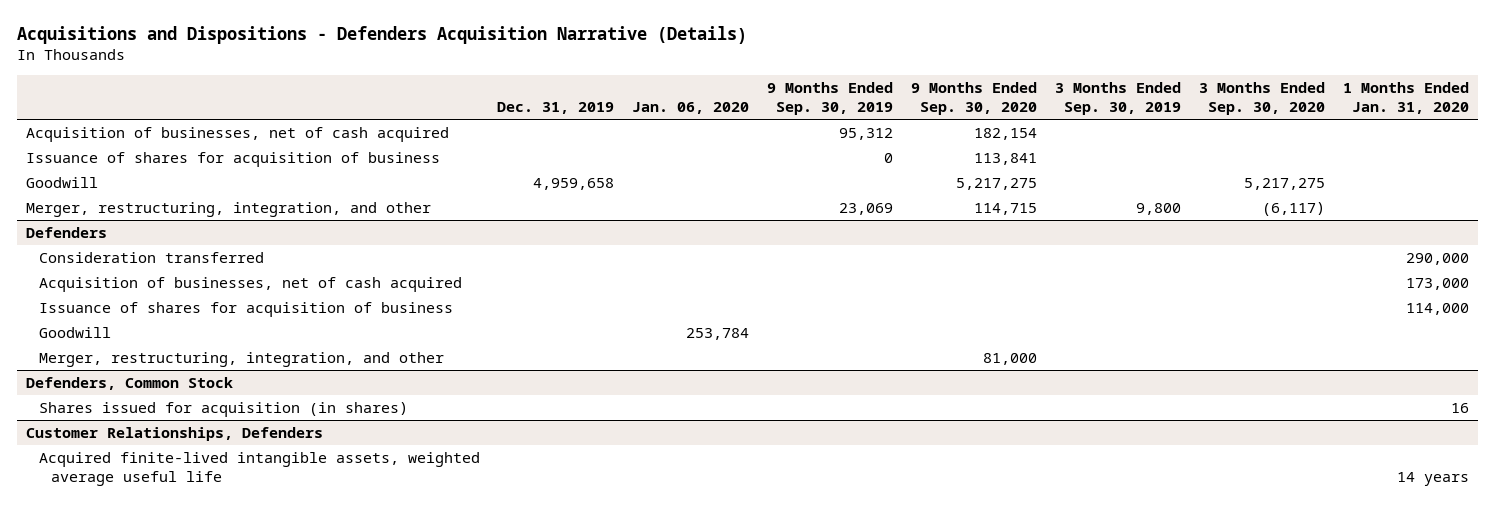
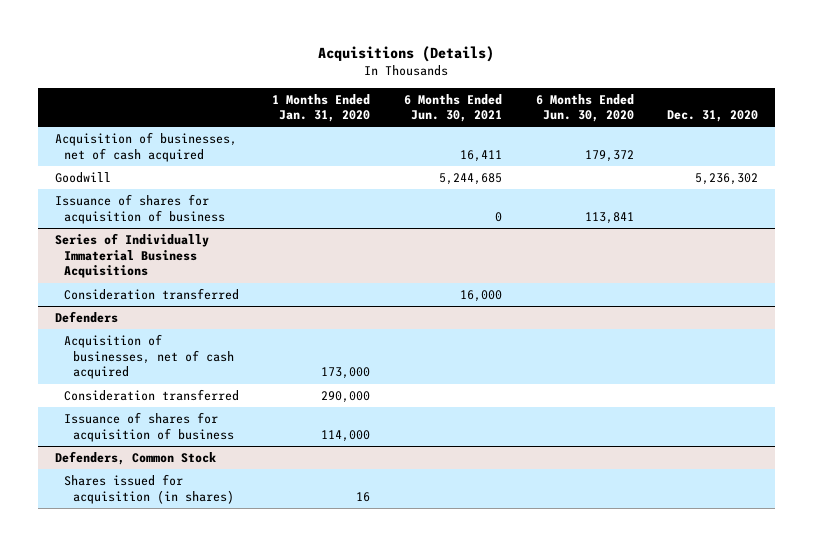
[17,26,748,45] Acquisitions and Dispositions - Defenders Acquisition Narrative (Details) -> [318,45,495,62] Acquisitions (Details)
[497,101,615,114] Dec. 31, 2019 -> none
[632,101,750,114] Jan. 06, 2020 -> none
[767,81,894,115] 9 Months Ended Sep. 30, 2019 -> none
[911,81,1038,115] 9 Months Ended Sep. 30, 2020 -> none
[1055,81,1182,115] 3 Months Ended Sep. 30, 2019 -> none
[1199,81,1326,115] 3 Months Ended Sep. 30, 2020 -> none
none -> [403,93,502,123] 6 Months Ended Jun. 30, 2021
none -> [535,93,634,123] 6 Months Ended Jun. 30, 2020
none -> [667,110,759,123] Dec. 31, 2020
[26,201,432,217] Merger, restructuring, integration, and other -> none
[26,151,441,167] Issuance of shares for acquisition of business -> [54,193,225,224] Issuance of shares for acquisition of business
none -> [54,232,209,279] Series of Individually Immaterial Business Acquisitions
none -> [63,287,239,300] Consideration transferred
[38,251,264,263] Consideration transferred -> [63,388,239,401] Consideration transferred
[38,326,111,338] Goodwill -> none
[38,351,444,367] Merger, restructuring, integration, and other -> none
[26,426,324,441] Customer Relationships, Defenders -> none
[38,451,480,487] Acquired finite-lived intangible assets, weighted average useful life -> none

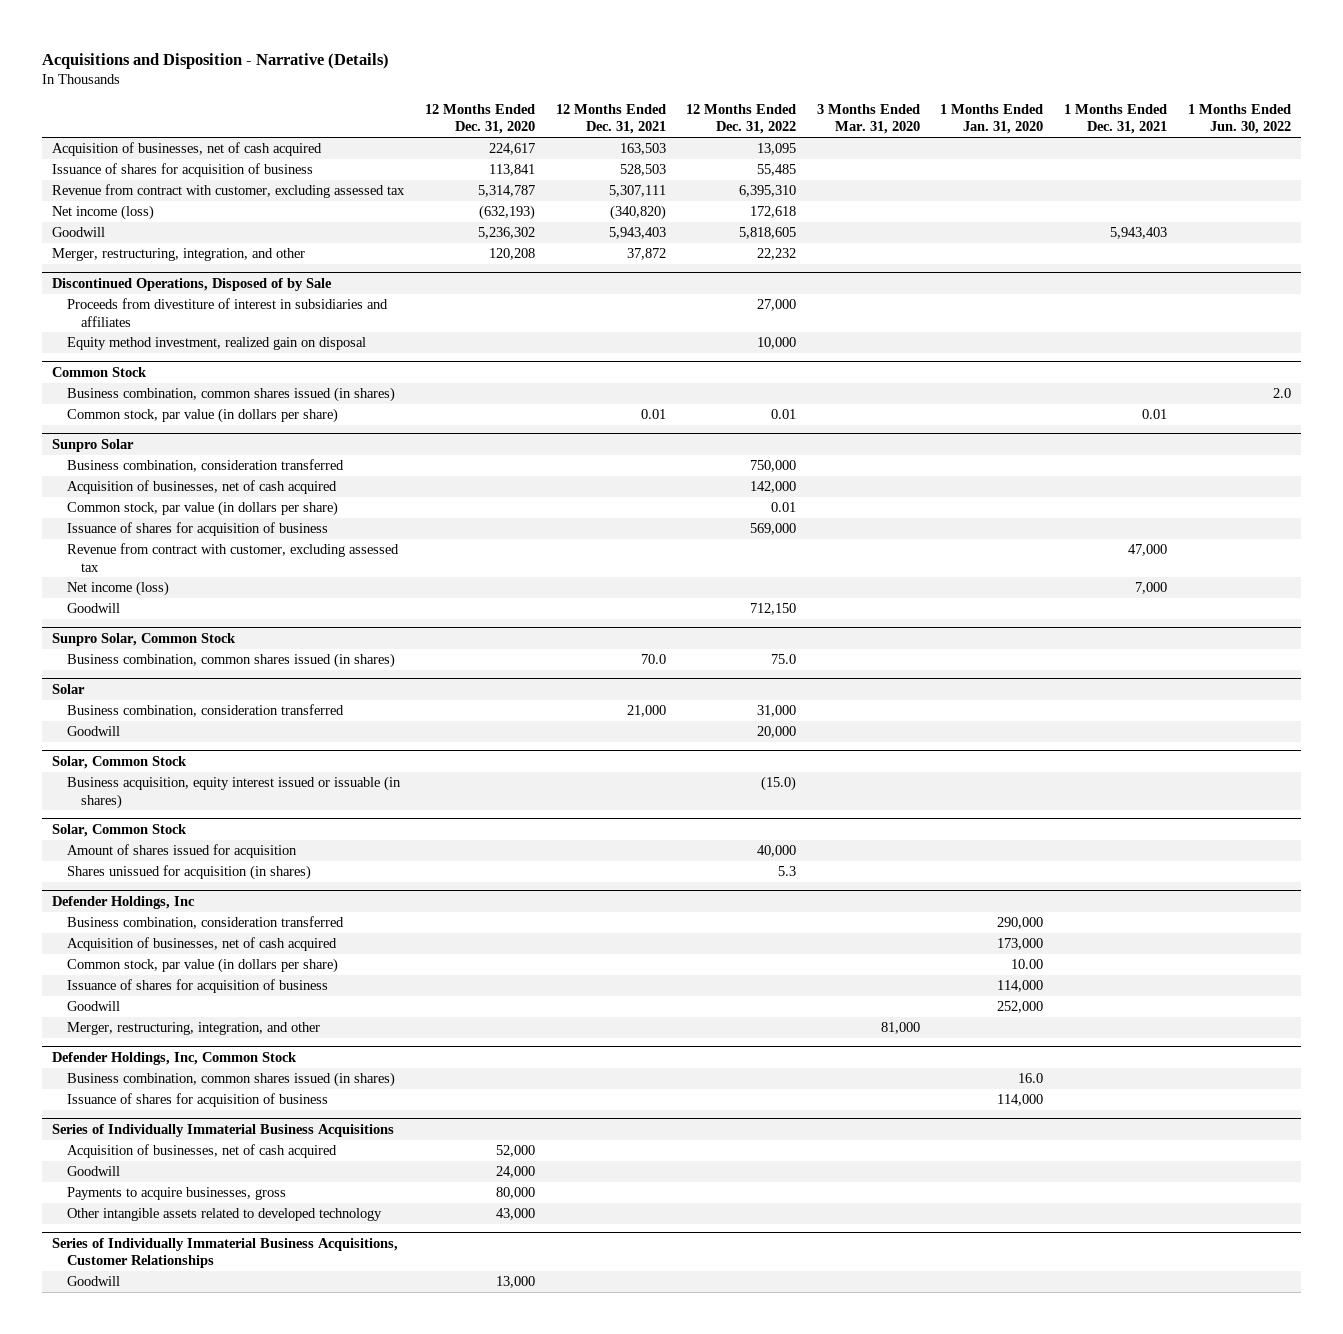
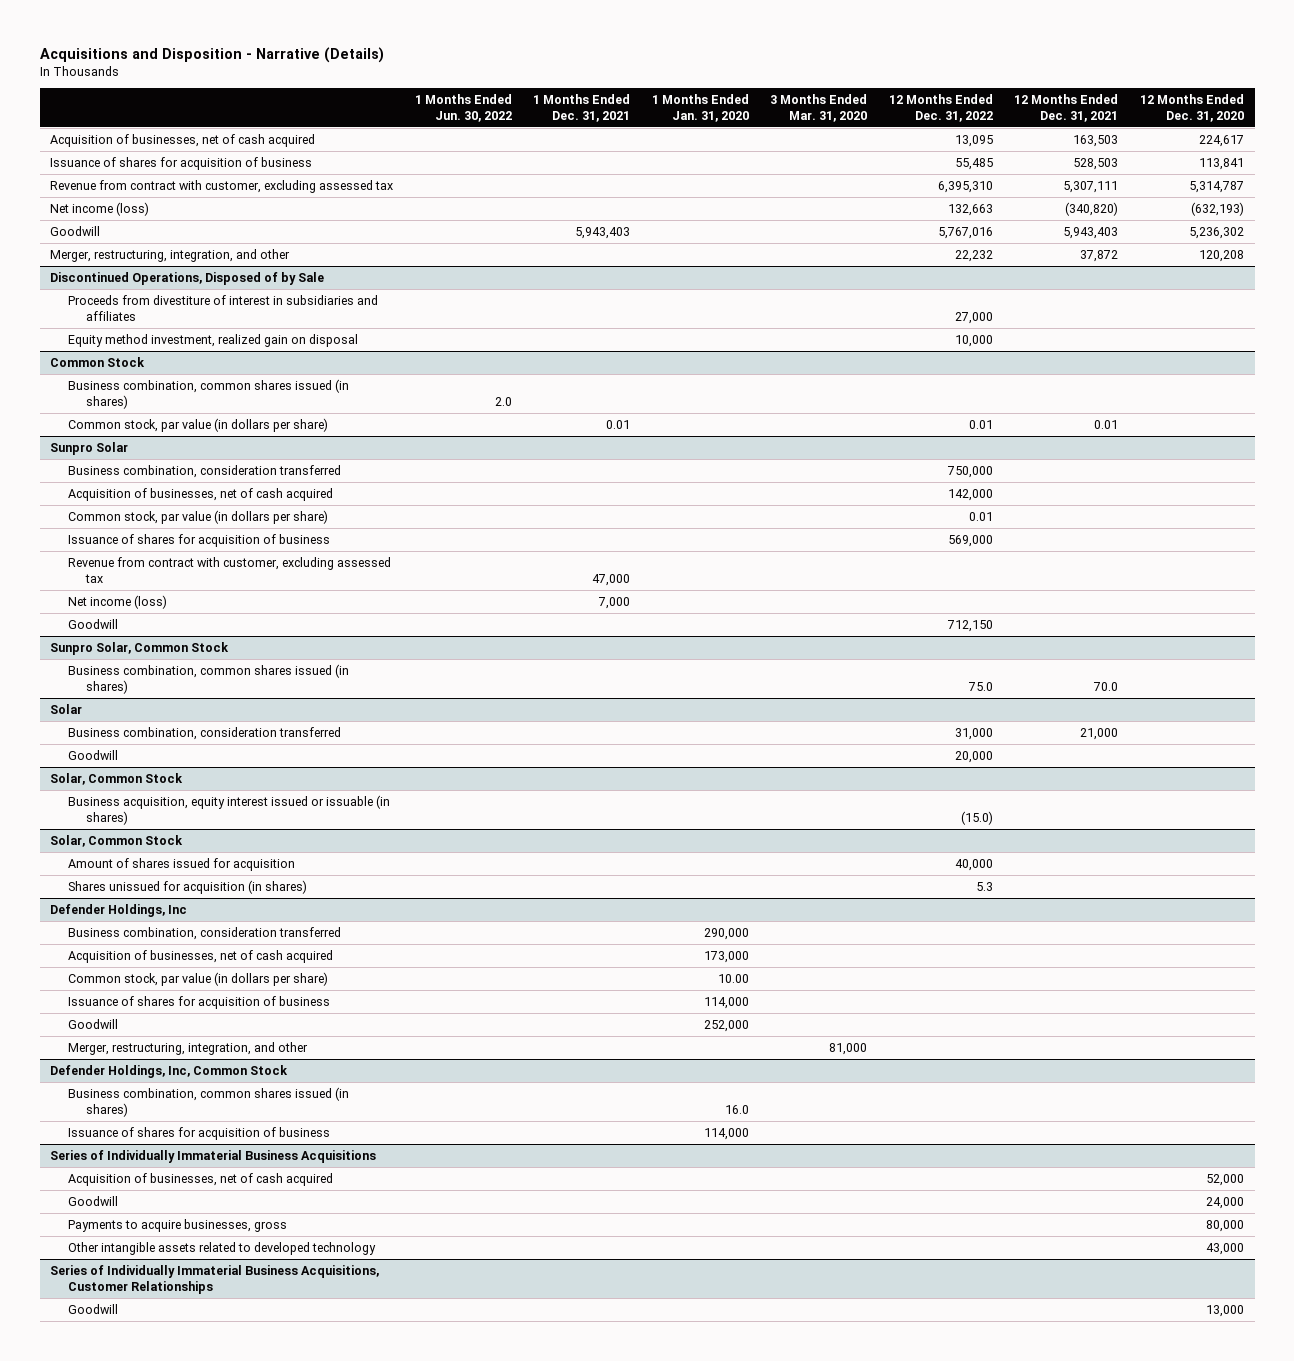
[750,206,797,219] 172,618 -> [947,203,993,216] 132,663
[739,227,797,240] 5,818,605 -> [937,226,993,239] 5,767,016

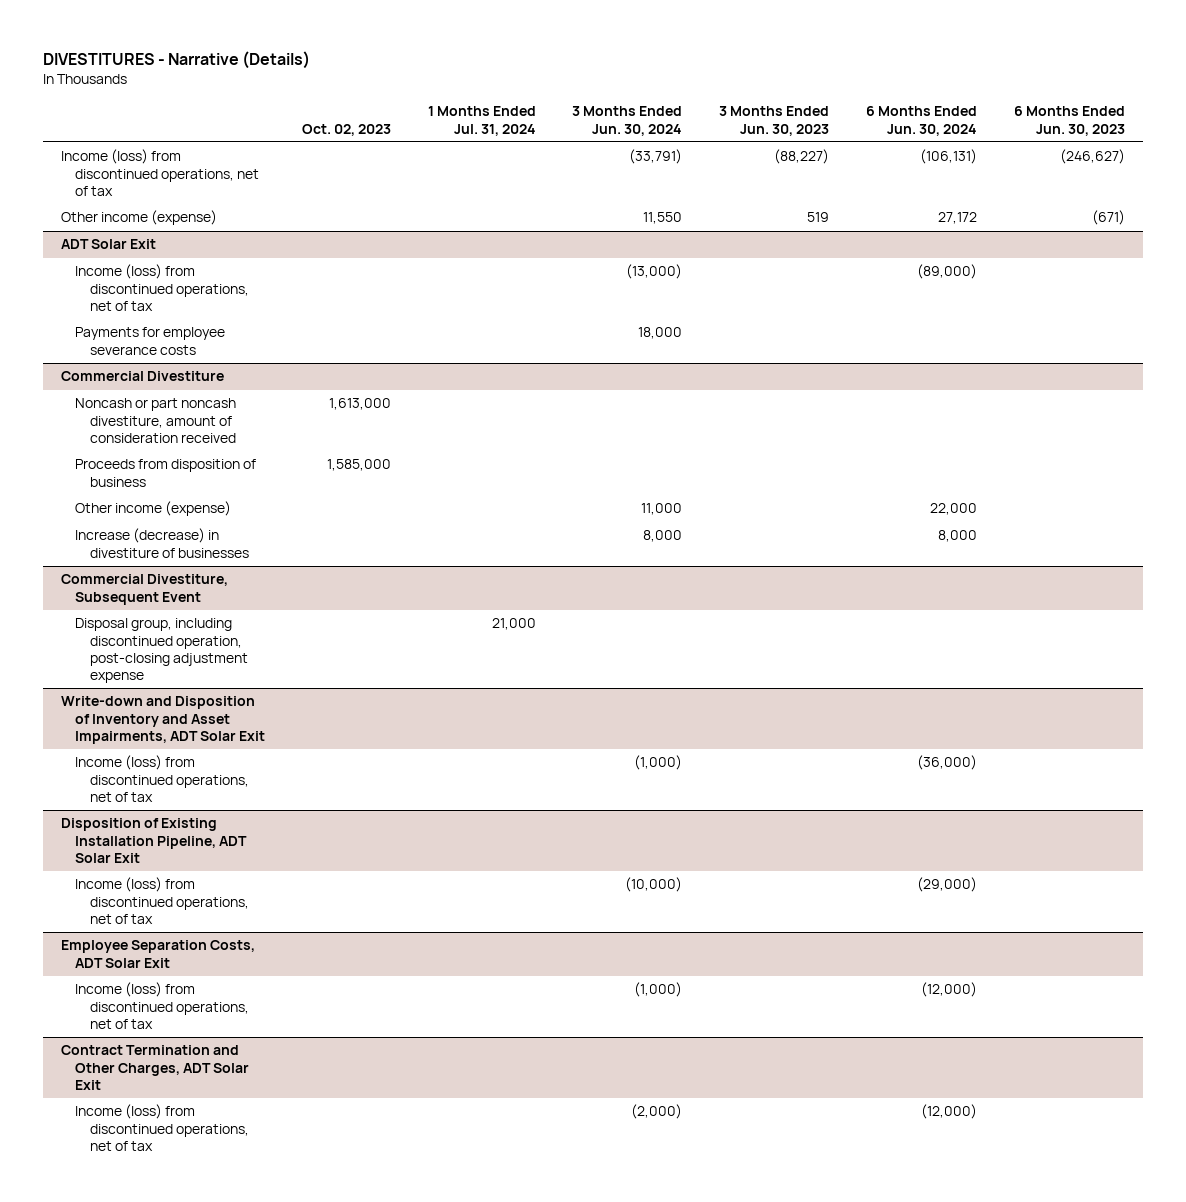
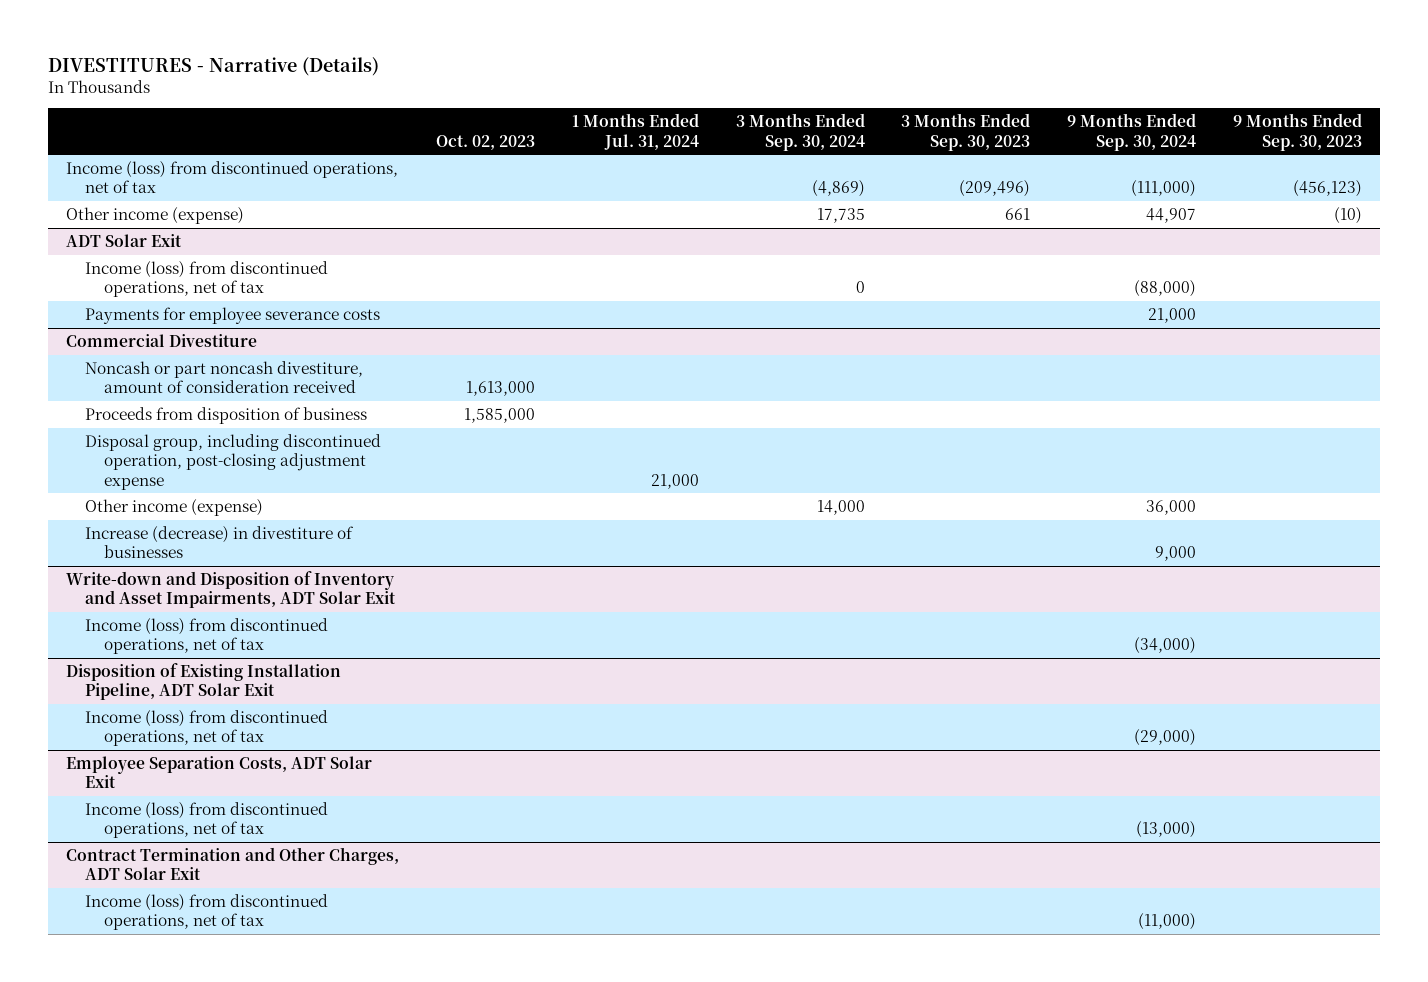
[572,106,683,136] 3 Months Ended Jun. 30, 2024 -> none
[719,106,830,136] 3 Months Ended Jun. 30, 2023 -> none
[865,106,977,136] 6 Months Ended Jun. 30, 2024 -> none
[1013,106,1125,136] 6 Months Ended Jun. 30, 2023 -> none
none -> [735,113,865,151] 3 Months Ended Sep. 30, 2024
none -> [901,113,1031,151] 3 Months Ended Sep. 30, 2023
none -> [1067,113,1197,151] 9 Months Ended Sep. 30, 2024
none -> [1232,113,1362,151] 9 Months Ended Sep. 30, 2023
none -> [84,434,381,490] Disposal group, including discontinued operation, post-closing adjustment expense
[61,574,229,605] Commercial Divestiture, Subsequent Event -> none
[75,618,248,684] Disposal group, including discontinued operation, post-closing adjustment expense -> none

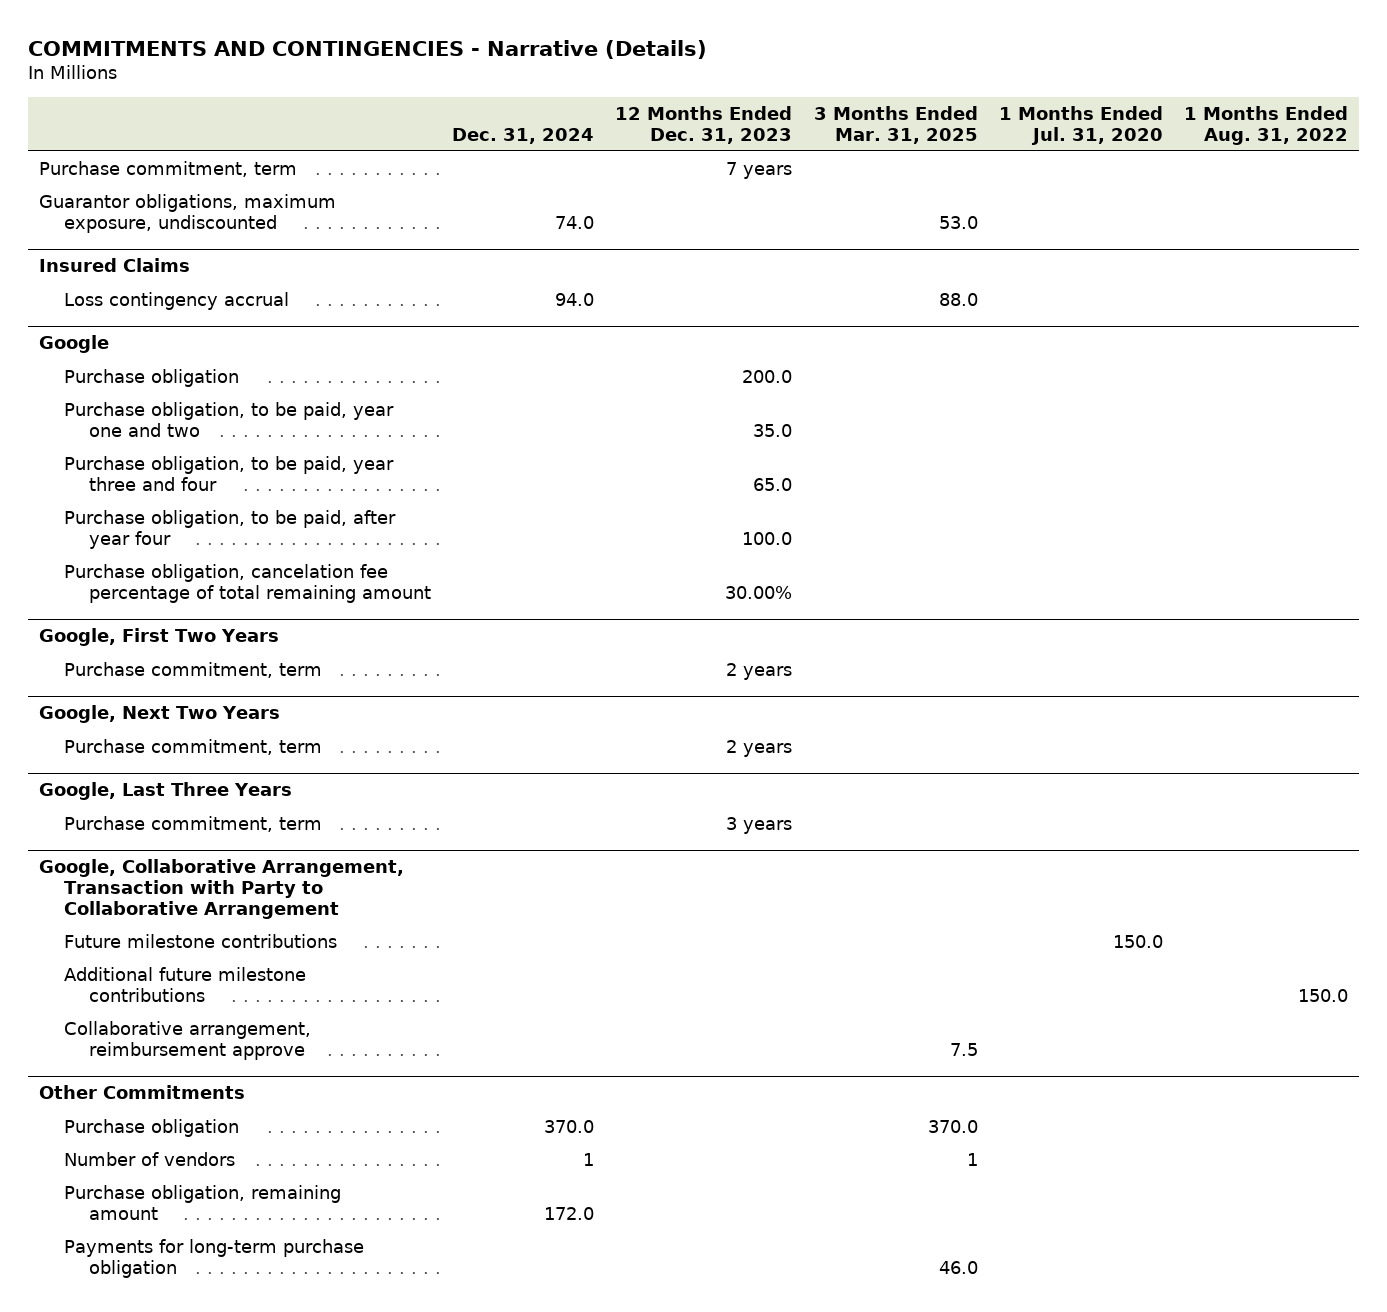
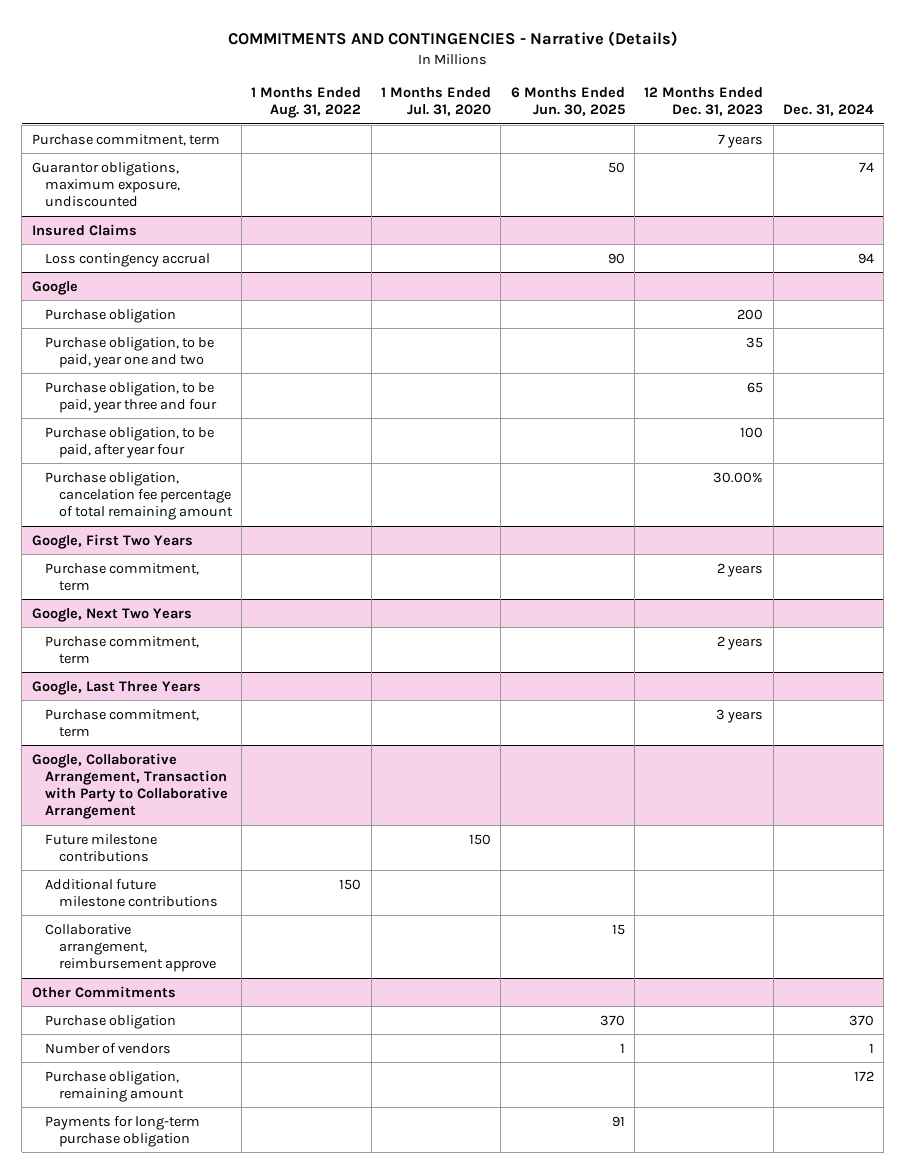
[813,106,978,144] 3 Months Ended Mar. 31, 2025 -> none
none -> [510,86,625,117] 6 Months Ended Jun. 30, 2025
[555,215,595,229] 74.0 -> [859,161,875,172] 74
[555,293,595,307] 94.0 -> [858,252,875,264] 94
[742,370,793,384] 200.0 -> [737,308,764,320] 200
[753,423,793,437] 35.0 -> [746,336,764,348] 35
[753,477,793,491] 65.0 -> [747,381,764,393] 65
[742,531,793,545] 100.0 -> [740,426,764,438] 100
[1112,935,1163,949] 150.0 -> [469,833,492,845] 150
[1298,988,1349,1002] 150.0 -> [339,878,362,890] 150
[544,1120,595,1134] 370.0 -> [849,1014,875,1026] 370
[544,1206,595,1220] 172.0 -> [854,1070,875,1081] 172

